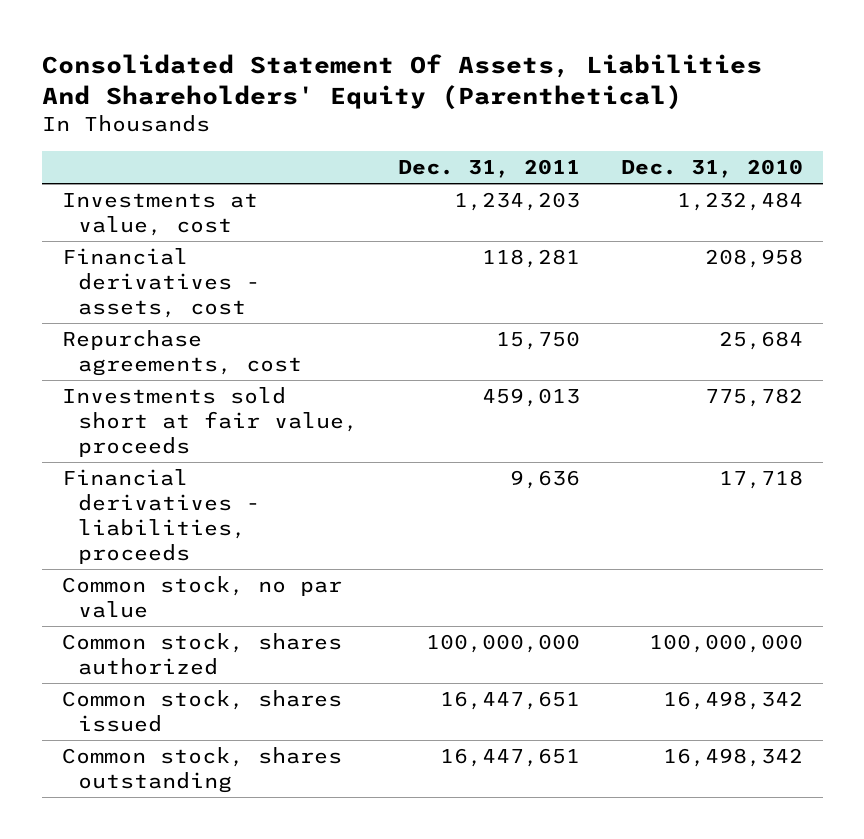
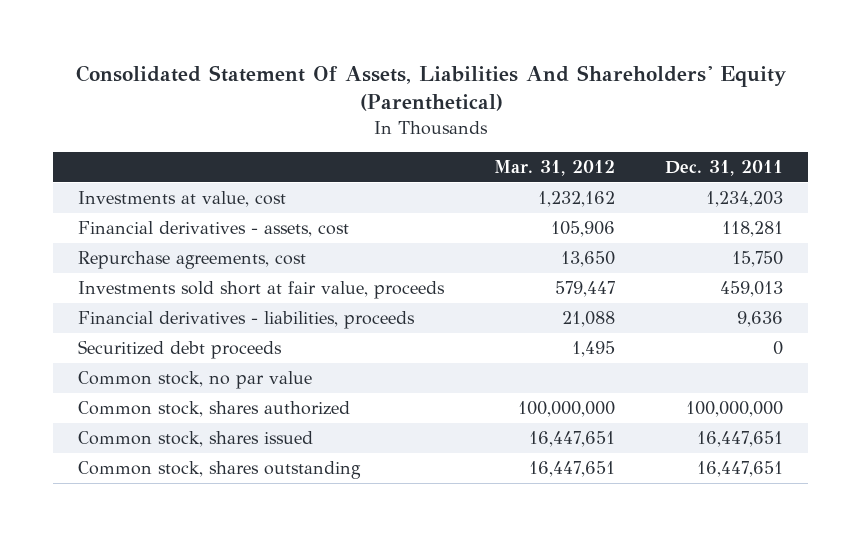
[620,159,803,179] Dec. 31, 2010 -> none
none -> [494,159,616,176] Mar. 31, 2012
none -> [78,340,283,360] Securitized debt proceeds

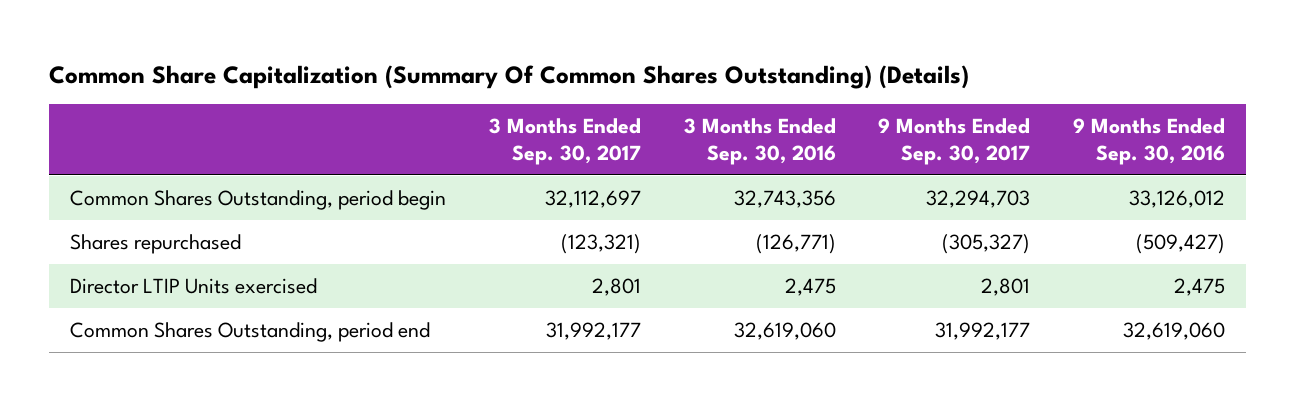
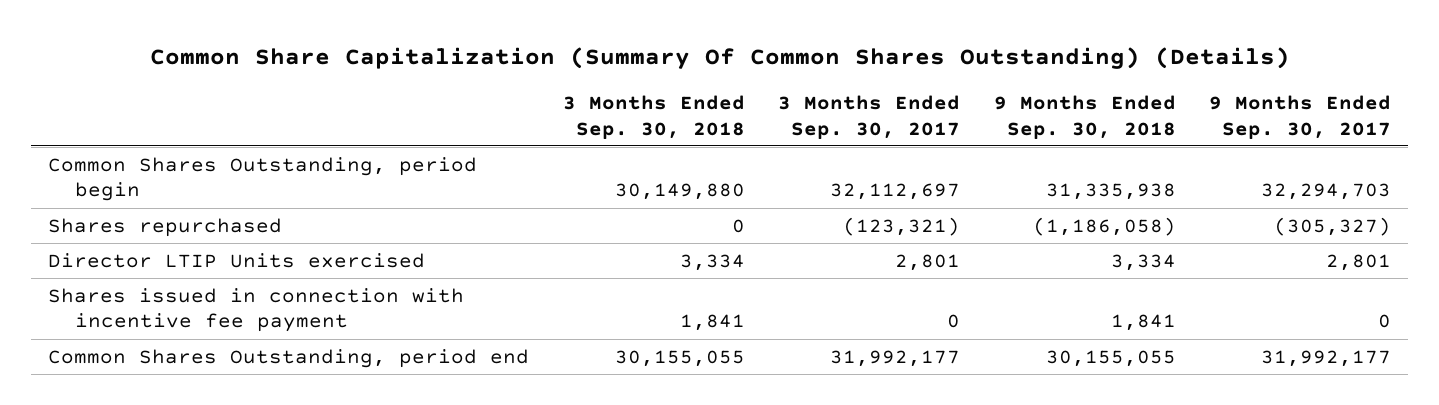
[683,118,836,165] 3 Months Ended Sep. 30, 2016 -> none
[1072,118,1225,165] 9 Months Ended Sep. 30, 2016 -> none
none -> [562,95,745,139] 3 Months Ended Sep. 30, 2018
none -> [993,95,1176,139] 9 Months Ended Sep. 30, 2018
none -> [47,287,464,333] Shares issued in connection with incentive fee payment

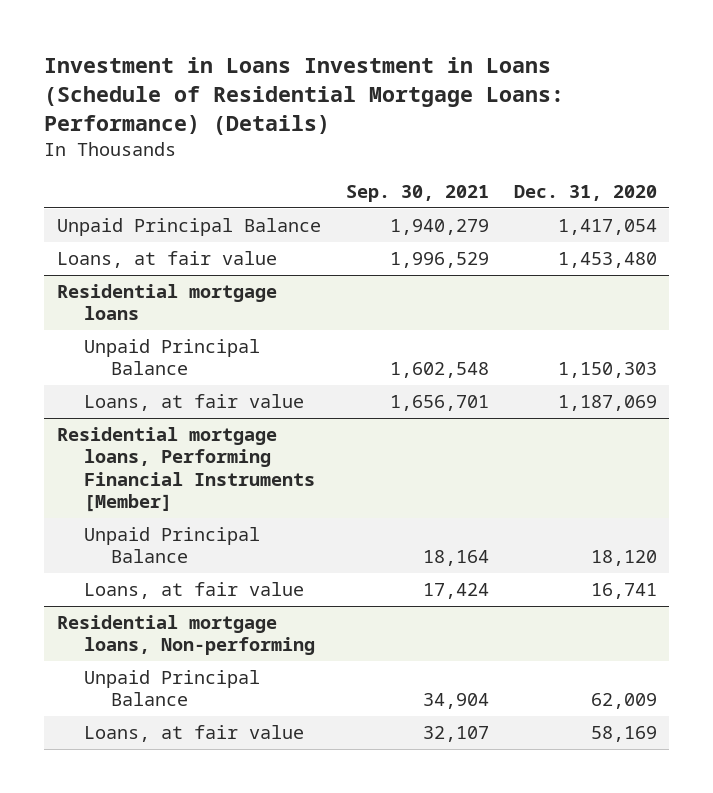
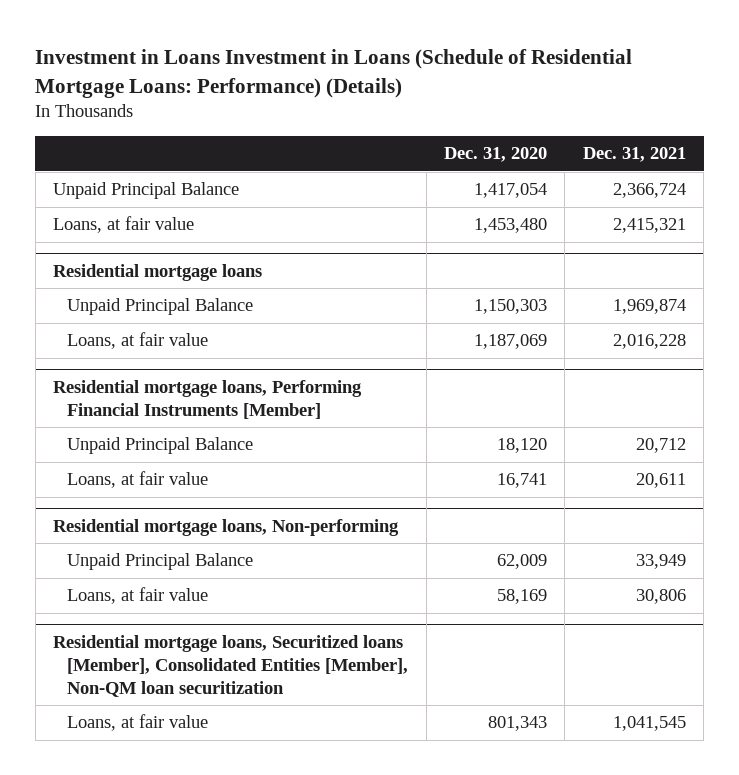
[345,185,489,203] Sep. 30, 2021 -> none
none -> [582,147,686,163] Dec. 31, 2021
none -> [53,634,409,697] Residential mortgage loans, Securitized loans [Member], Consolidated Entities [Member], Non-QM loan securitization
none -> [67,714,209,732] Loans, at fair value

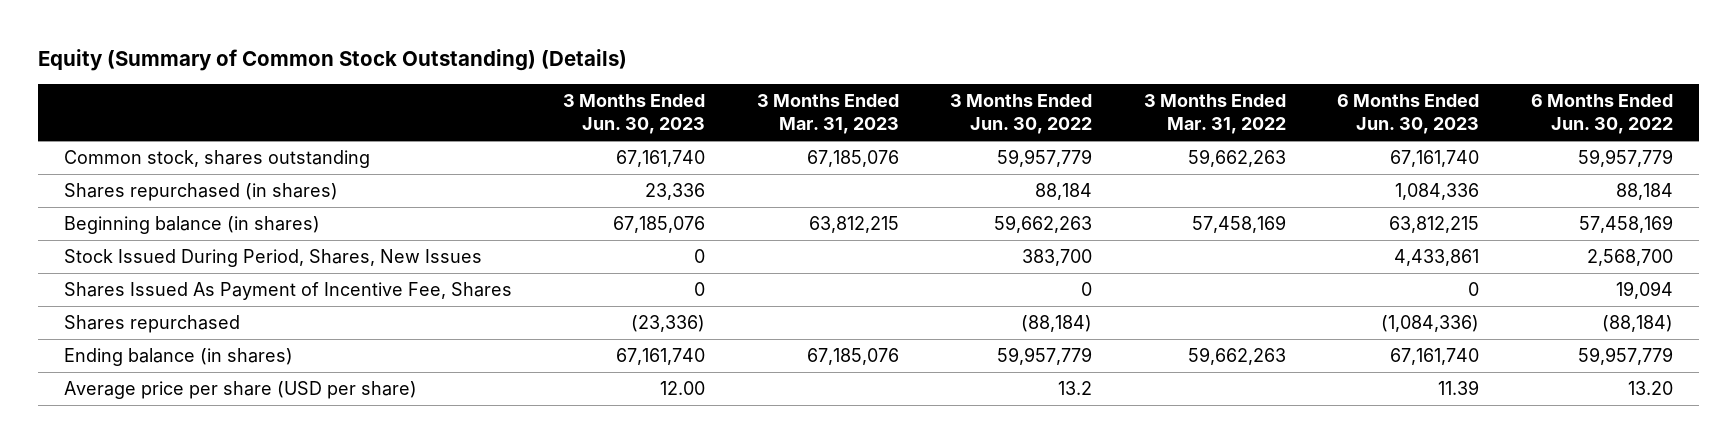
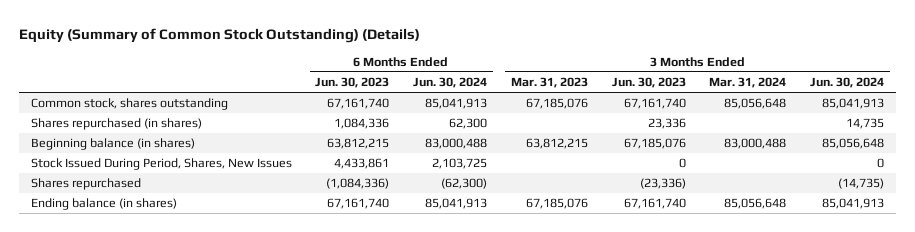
[950,93,1093,135] 3 Months Ended Jun. 30, 2022 -> none
[1143,93,1286,135] 3 Months Ended Mar. 31, 2022 -> none
[1530,93,1673,135] 6 Months Ended Jun. 30, 2022 -> none
none -> [413,76,488,88] Jun. 30, 2024
none -> [709,76,787,88] Mar. 31, 2024
none -> [810,76,885,88] Jun. 30, 2024
[63,282,512,301] Shares Issued As Payment of Incentive Fee, Shares -> none
[63,381,417,400] Average price per share (USD per share) -> none

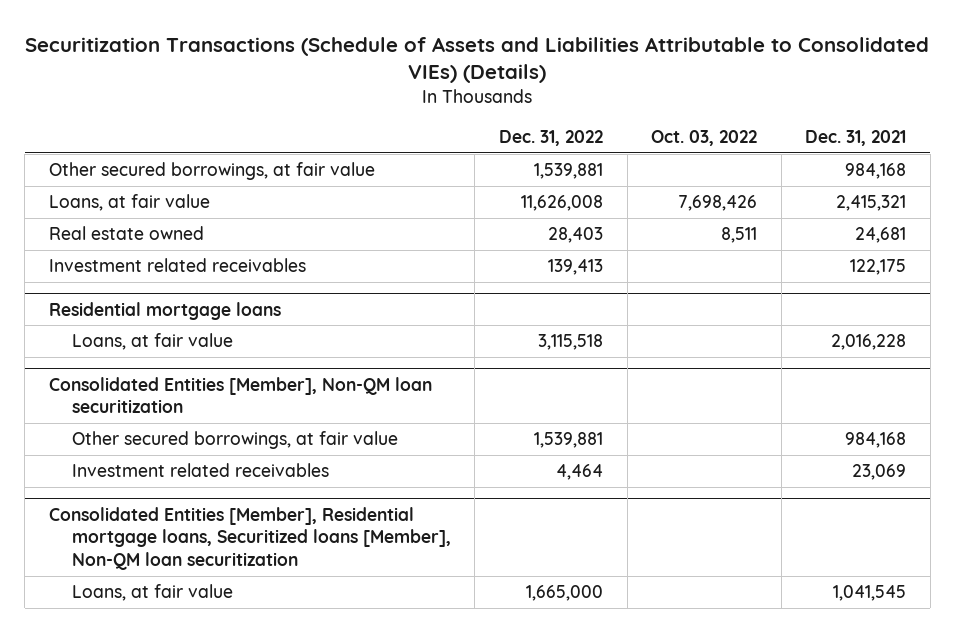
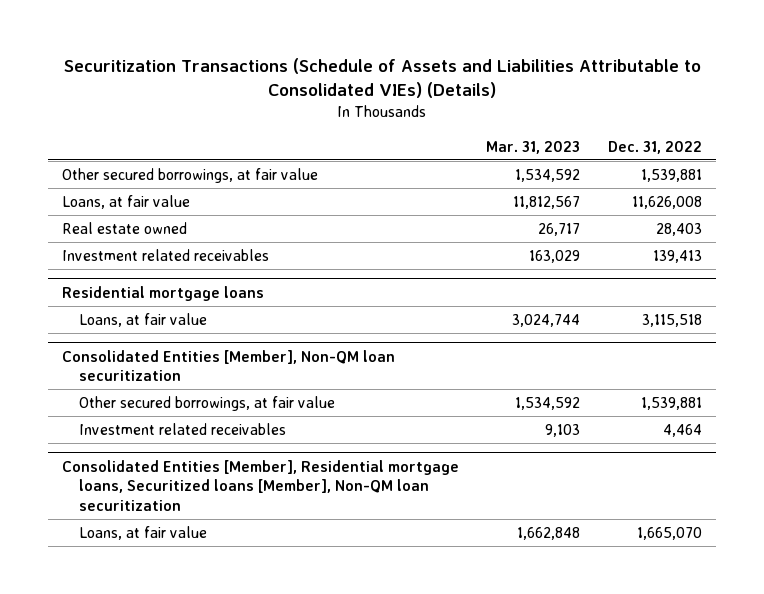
[651,130,758,147] Oct. 03, 2022 -> none
[805,130,907,147] Dec. 31, 2021 -> none
none -> [486,140,581,154] Mar. 31, 2023
[526,585,604,602] 1,665,000 -> [637,526,703,540] 1,665,070

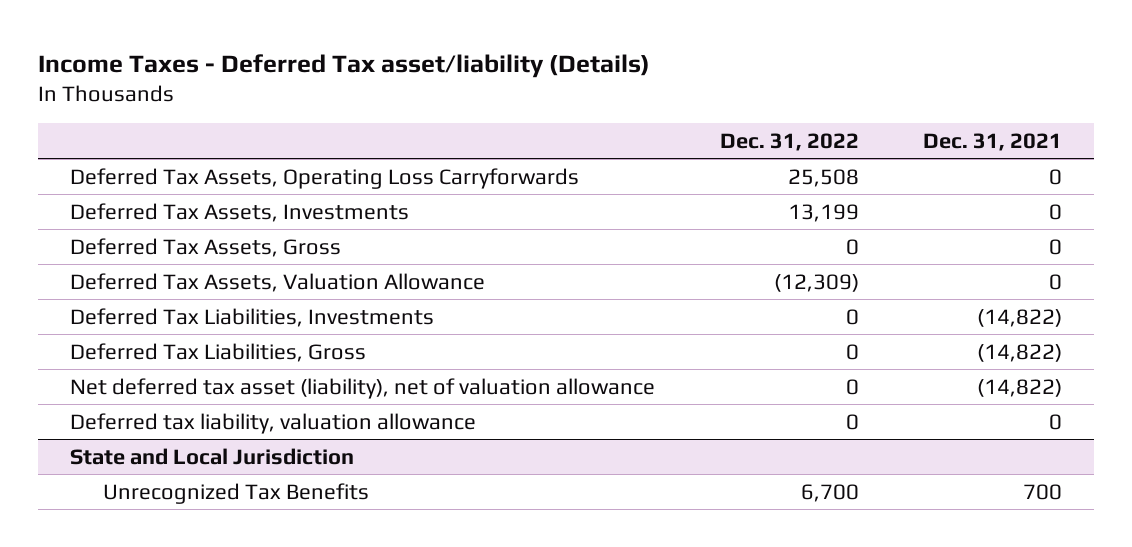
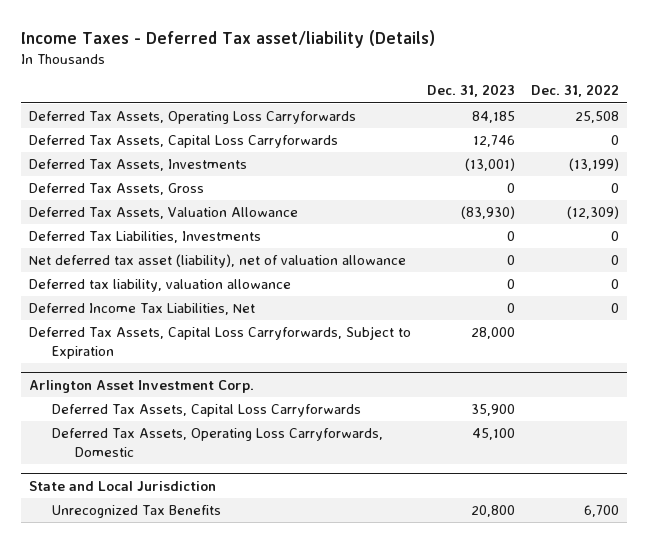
[923,132,1063,151] Dec. 31, 2021 -> none
none -> [426,84,515,98] Dec. 31, 2023
none -> [28,135,338,149] Deferred Tax Assets, Capital Loss Carryforwards
[787,203,859,222] 13,199 -> [569,158,620,172] (13,199)
[70,342,367,362] Deferred Tax Liabilities, Gross -> none
none -> [28,303,255,316] Deferred Income Tax Liabilities, Net
none -> [28,326,411,360] Deferred Tax Assets, Capital Loss Carryforwards, Subject to Expiration
none -> [28,379,254,393] Arlington Asset Investment Corp.
none -> [51,404,361,418] Deferred Tax Assets, Capital Loss Carryforwards
none -> [51,428,383,458] Deferred Tax Assets, Operating Loss Carryforwards, Domestic

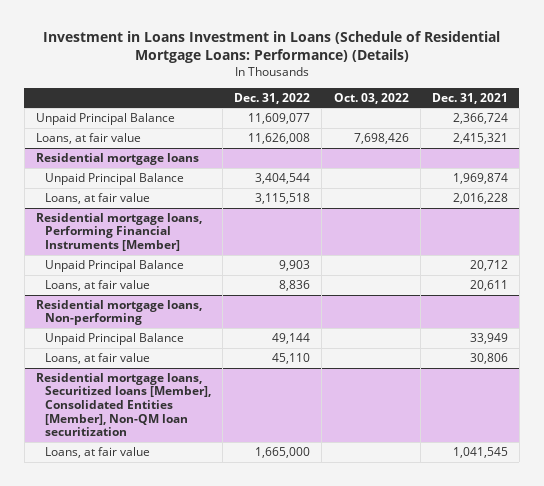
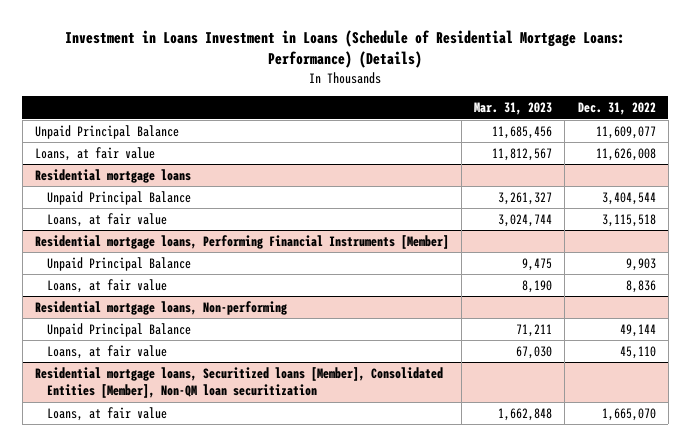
[333,92,409,104] Oct. 03, 2022 -> none
[431,92,508,104] Dec. 31, 2021 -> none
none -> [474,102,553,116] Mar. 31, 2023
[255,446,311,458] 1,665,000 -> [601,407,656,421] 1,665,070

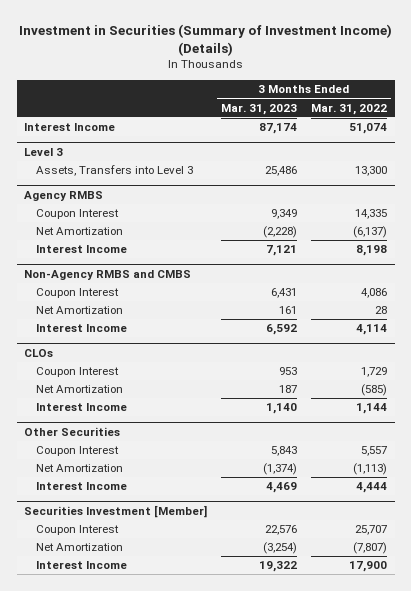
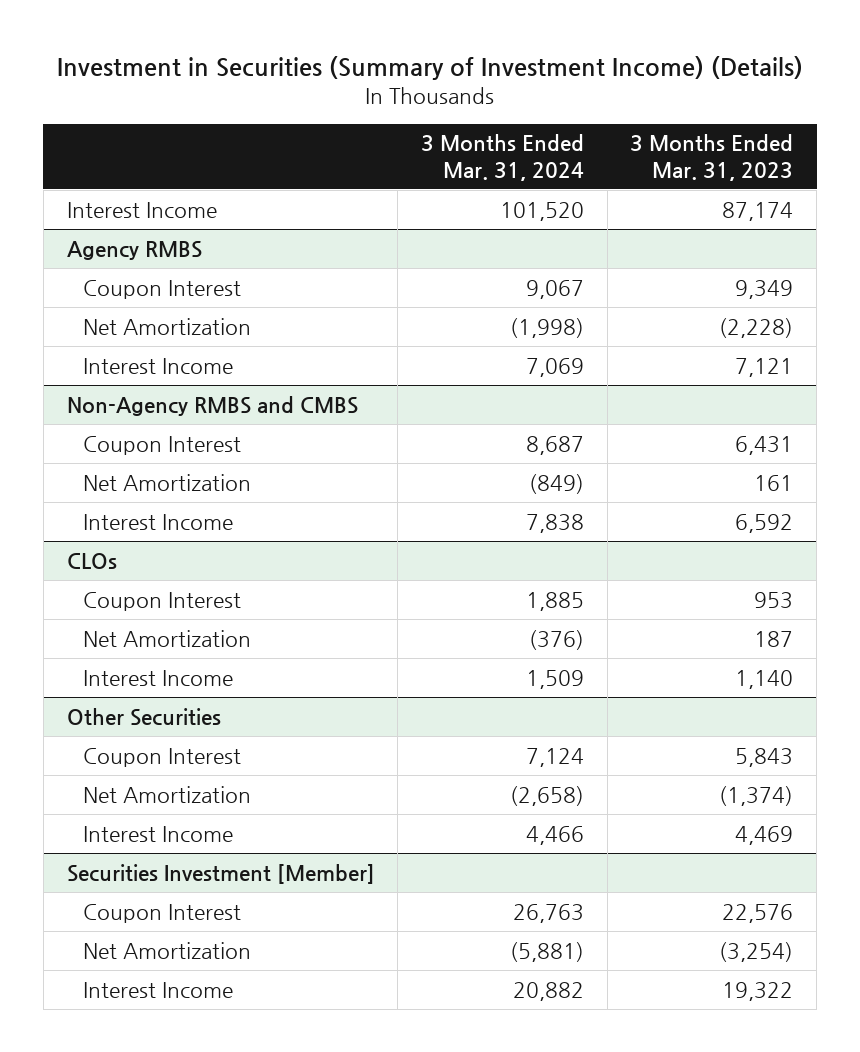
[311,103,388,115] Mar. 31, 2022 -> none
none -> [420,134,584,181] 3 Months Ended Mar. 31, 2024
[23,148,63,157] Level 3 -> none
[36,165,194,177] Assets, Transfers into Level 3 -> none

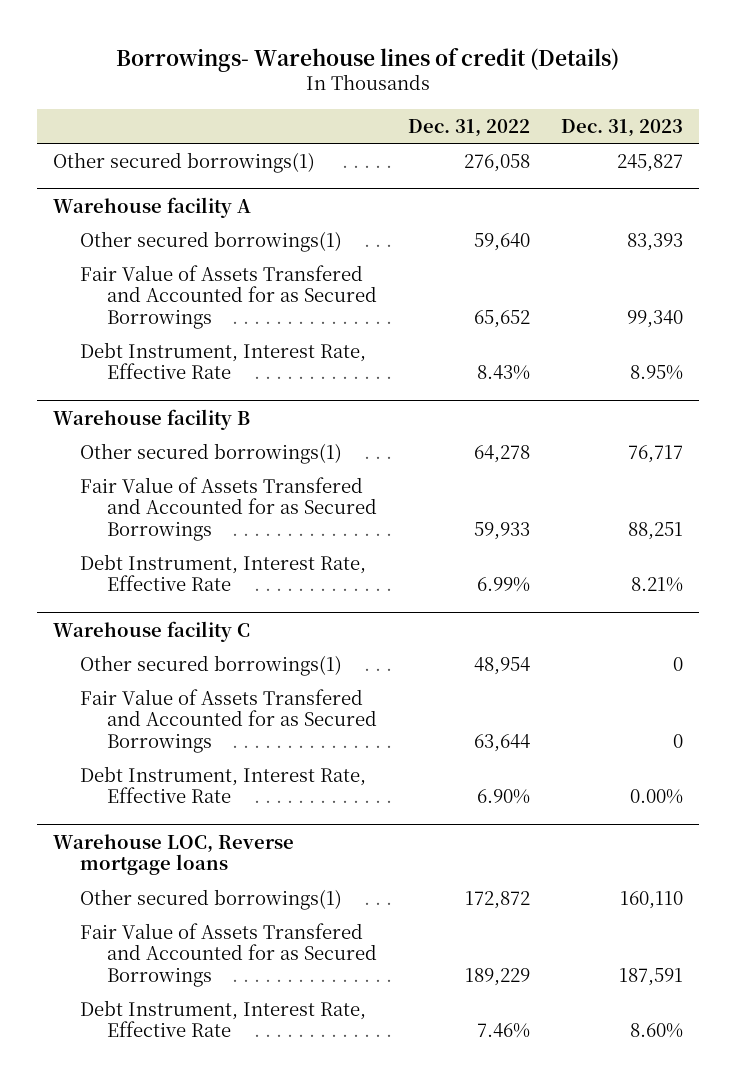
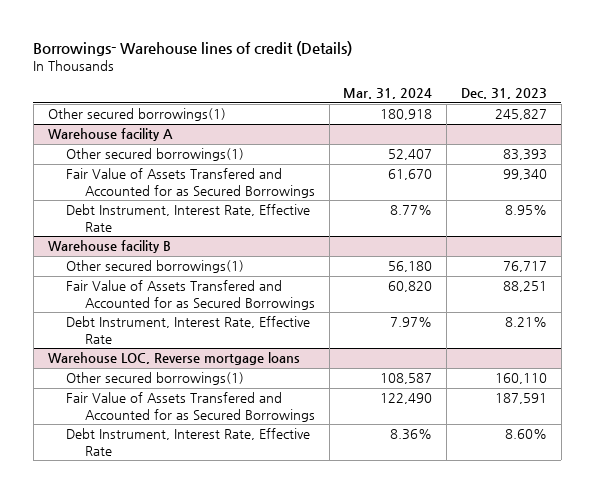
[407,118,530,137] Dec. 31, 2022 -> none
none -> [343,88,433,100] Mar. 31, 2024
[52,620,250,642] Warehouse facility C -> none
[79,654,342,676] Other secured borrowings(1) -> none
[79,688,377,753] Fair Value of Assets Transfered and Accounted for as Secured Borrowings -> none
[79,765,366,804] Debt Instrument, Interest Rate, Effective Rate -> none

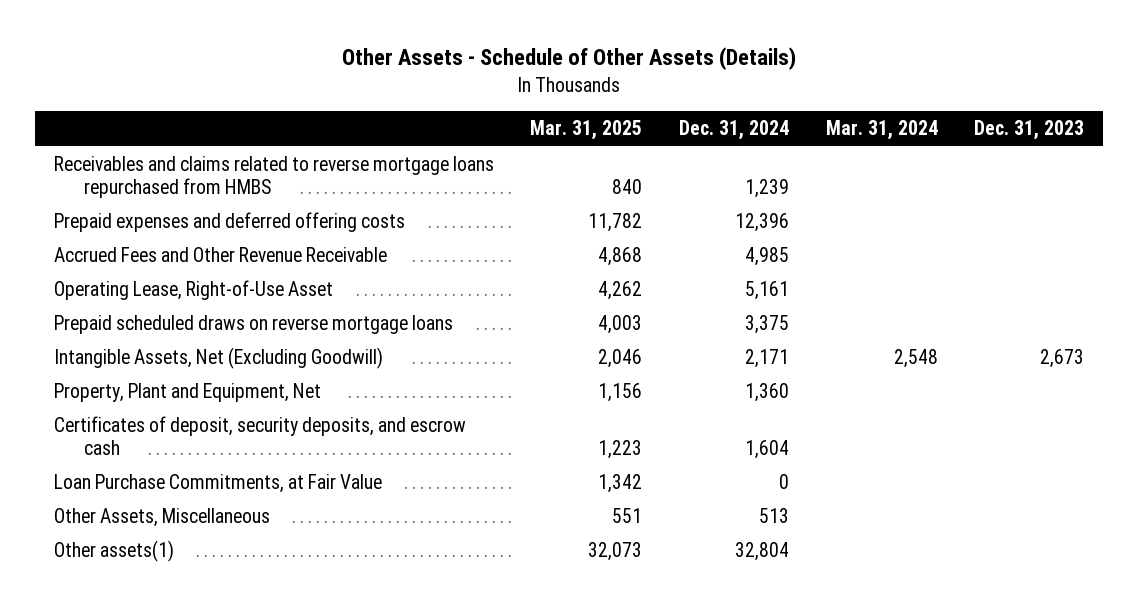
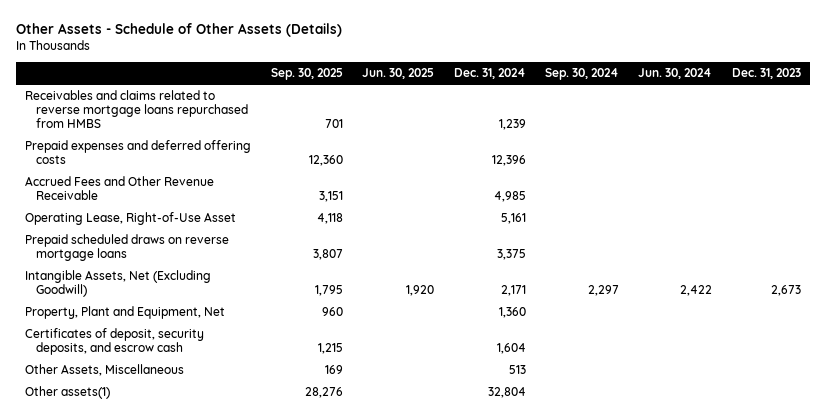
[530,120,643,141] Mar. 31, 2025 -> none
[825,120,938,141] Mar. 31, 2024 -> none
none -> [270,68,343,81] Sep. 30, 2025
none -> [362,68,435,80] Jun. 30, 2025
none -> [544,68,619,81] Sep. 30, 2024
none -> [638,68,713,80] Jun. 30, 2024
[53,474,382,494] Loan Purchase Commitments, at Fair Value -> none

